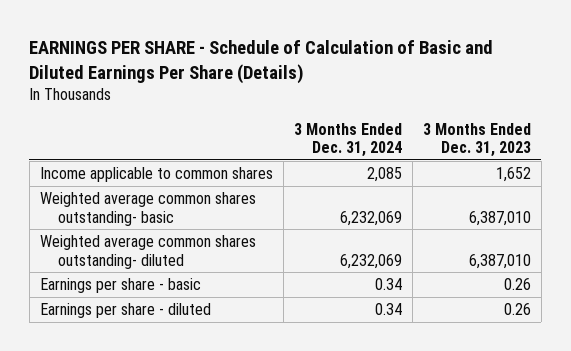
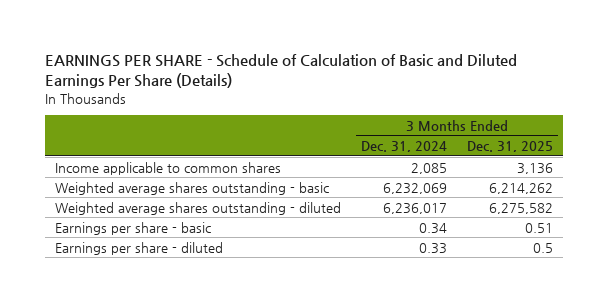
[422,122,531,158] 3 Months Ended Dec. 31, 2023 -> none
none -> [466,141,553,153] Dec. 31, 2025
[39,192,256,226] Weighted average common shares outstanding- basic -> [54,181,329,195] Weighted average shares outstanding - basic
[39,235,256,269] Weighted average common shares outstanding- diluted -> [54,201,341,215] Weighted average shares outstanding - diluted
[339,253,402,269] 6,232,069 -> [382,202,447,214] 6,236,017
[374,303,402,316] 0.34 -> [418,242,447,254] 0.33

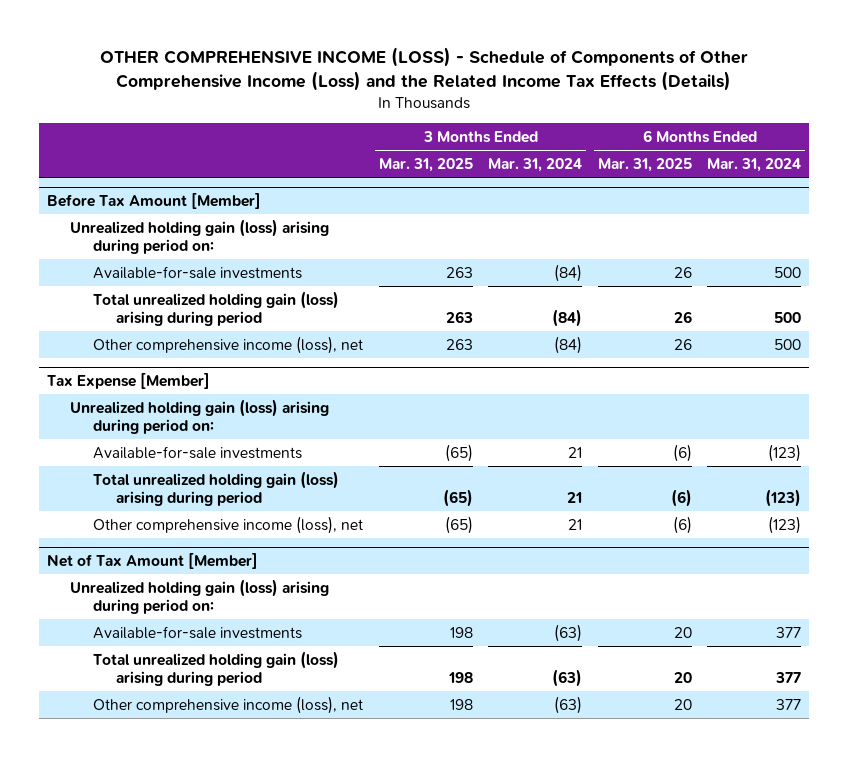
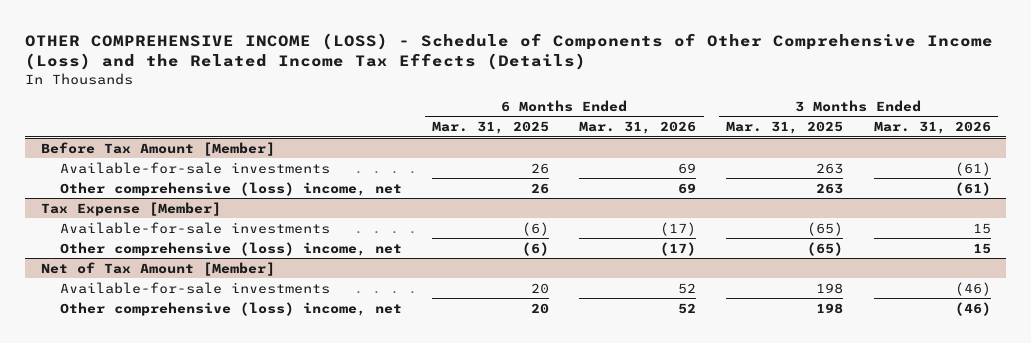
[488,157,583,172] Mar. 31, 2024 -> none
[707,157,802,172] Mar. 31, 2024 -> none
none -> [579,121,697,135] Mar. 31, 2026
none -> [873,121,991,135] Mar. 31, 2026
[69,218,329,254] Unrealized holding gain (loss) arising during period on: -> none
[93,290,340,326] Total unrealized holding gain (loss) arising during period -> none
[93,335,364,354] Other comprehensive income (loss), net -> [59,181,402,196] Other comprehensive (loss) income, net
[69,398,329,434] Unrealized holding gain (loss) arising during period on: -> none
[93,470,340,506] Total unrealized holding gain (loss) arising during period -> none
[93,515,364,534] Other comprehensive income (loss), net -> [59,241,402,256] Other comprehensive (loss) income, net
[69,578,329,614] Unrealized holding gain (loss) arising during period on: -> none
[93,650,340,686] Total unrealized holding gain (loss) arising during period -> none
[93,695,364,714] Other comprehensive income (loss), net -> [59,301,402,316] Other comprehensive (loss) income, net

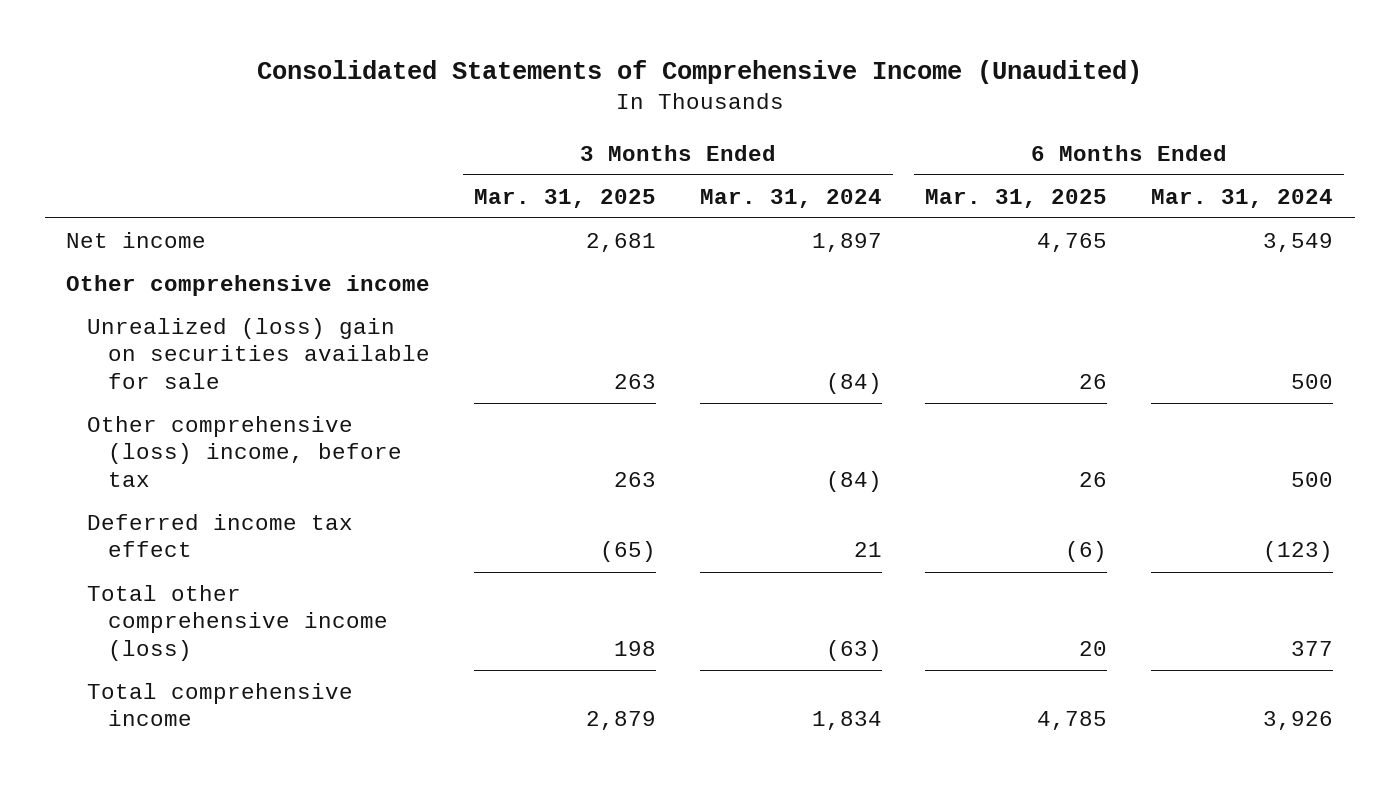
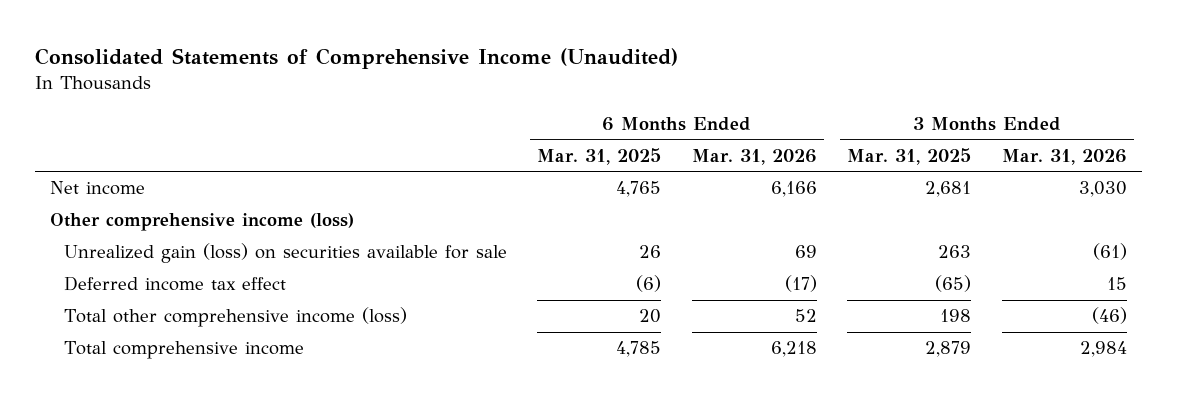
[699,188,882,208] Mar. 31, 2024 -> none
[1150,188,1333,208] Mar. 31, 2024 -> none
none -> [691,148,817,165] Mar. 31, 2026
none -> [1001,148,1127,165] Mar. 31, 2026
[87,415,402,488] Other comprehensive (loss) income, before tax -> none
[66,274,431,296] Other comprehensive income -> [50,213,355,232] Other comprehensive income (loss)
[87,317,430,390] Unrealized (loss) gain on securities available for sale -> [63,243,507,264] Unrealized gain (loss) on securities available for sale

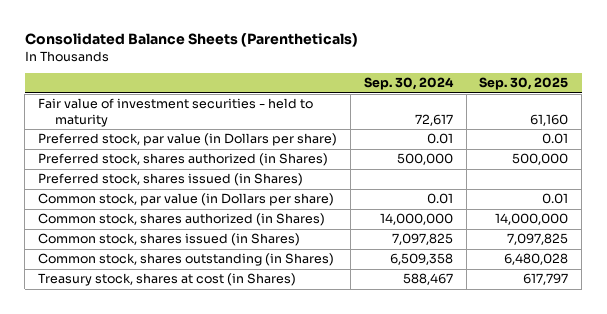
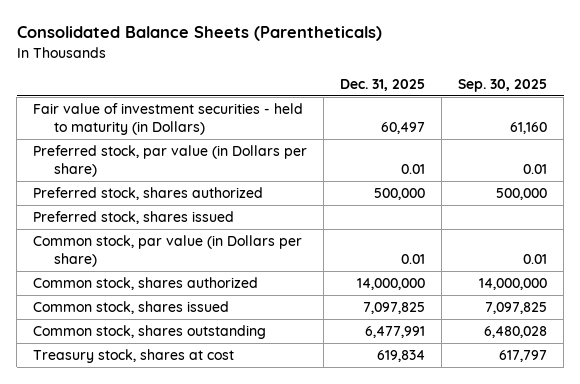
[363,77,454,91] Sep. 30, 2024 -> none
none -> [340,78,426,91] Dec. 31, 2025
[38,98,314,127] Fair value of investment securities - held to maturity -> [33,103,304,135] Fair value of investment securities - held to maturity (in Dollars)
[38,153,329,167] Preferred stock, shares authorized (in Shares) -> [33,187,264,201] Preferred stock, shares authorized
[38,173,304,187] Preferred stock, shares issued (in Shares) -> [33,211,235,225] Preferred stock, shares issued
[38,213,326,227] Common stock, shares authorized (in Shares) -> [33,277,259,291] Common stock, shares authorized
[38,233,301,247] Common stock, shares issued (in Shares) -> [33,301,230,315] Common stock, shares issued
[38,253,335,267] Common stock, shares outstanding (in Shares) -> [33,325,267,340] Common stock, shares outstanding
[38,273,297,287] Treasury stock, shares at cost (in Shares) -> [33,349,235,364] Treasury stock, shares at cost

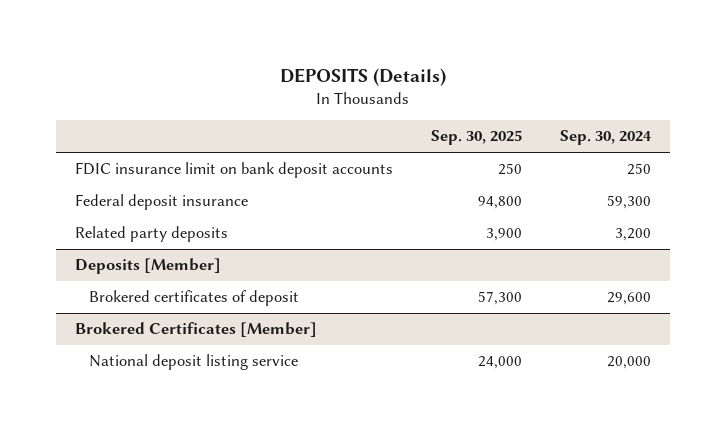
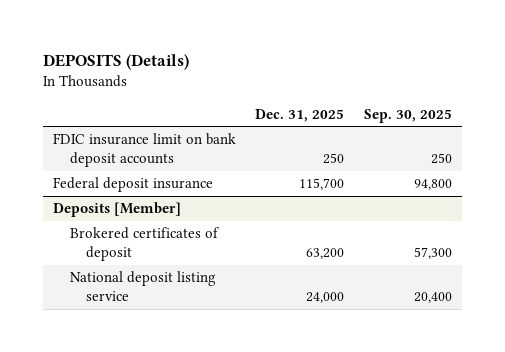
[560,130,653,146] Sep. 30, 2024 -> none
none -> [255,108,345,122] Dec. 31, 2025
[75,226,229,243] Related party deposits -> none
[75,322,318,338] Brokered Certificates [Member] -> none
[478,356,523,370] 24,000 -> [413,291,452,303] 20,400

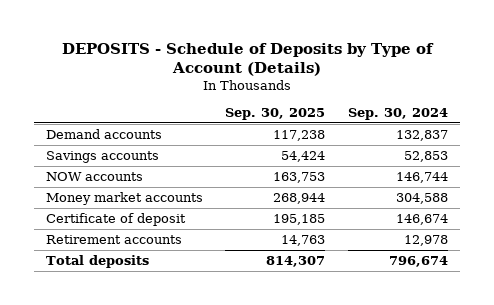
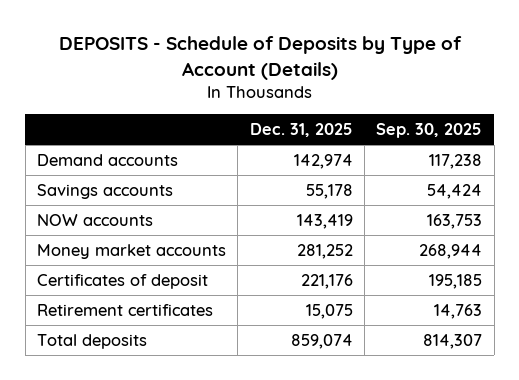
[348,108,449,121] Sep. 30, 2024 -> none
none -> [249,123,353,138] Dec. 31, 2025
[45,212,186,226] Certificate of deposit -> [36,273,208,289] Certificates of deposit
[45,234,182,244] Retirement accounts -> [36,303,213,316] Retirement certificates

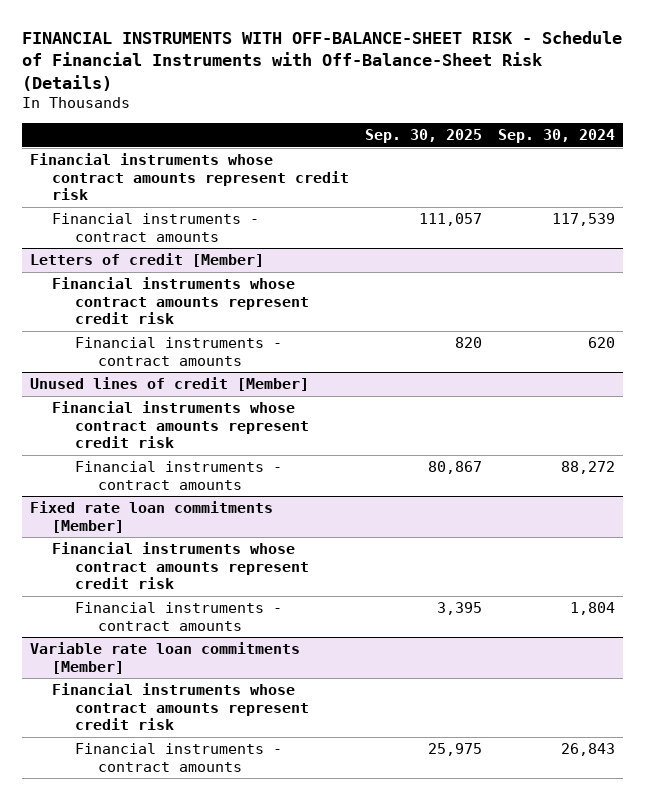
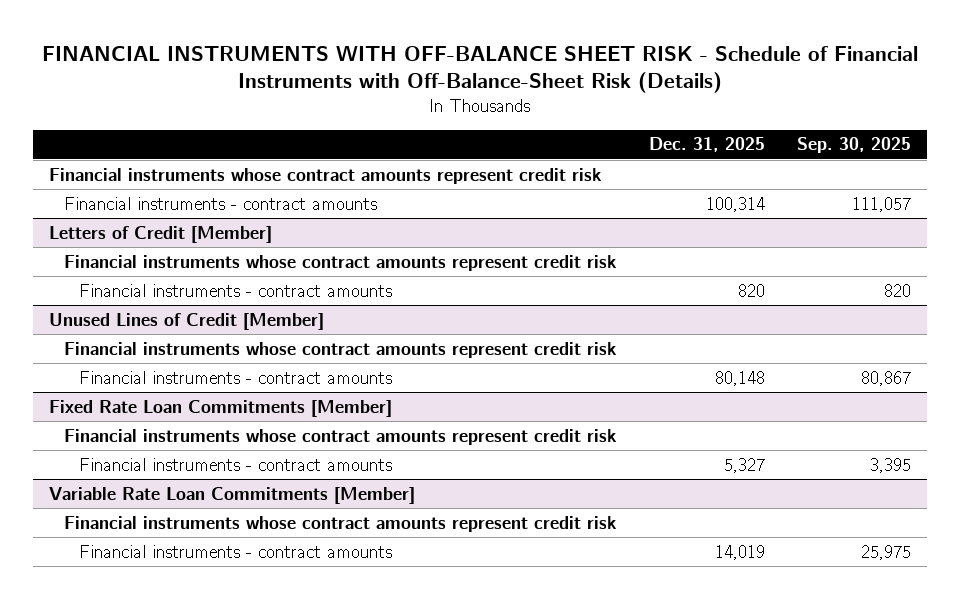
[21,31,622,91] FINANCIAL INSTRUMENTS WITH OFF-BALANCE-SHEET RISK - Schedule of Financial Instruments with Off-Balance-Sheet Risk (Details) -> [41,45,918,94] FINANCIAL INSTRUMENTS WITH OFF-BALANCE SHEET RISK - Schedule of Financial Instruments with Off-Balance-Sheet Risk (Details)
[498,129,616,144] Sep. 30, 2024 -> none
none -> [648,137,765,153] Dec. 31, 2025
[29,253,264,268] Letters of credit [Member] -> [49,225,273,243] Letters of Credit [Member]
[29,377,309,392] Unused lines of credit [Member] -> [49,312,325,330] Unused Lines of Credit [Member]
[29,501,273,533] Fixed rate loan commitments [Member] -> [49,399,393,417] Fixed Rate Loan Commitments [Member]
[29,642,300,674] Variable rate loan commitments [Member] -> [49,486,416,504] Variable Rate Loan Commitments [Member]

